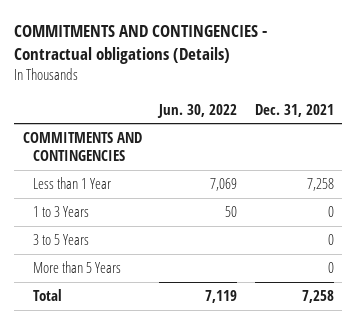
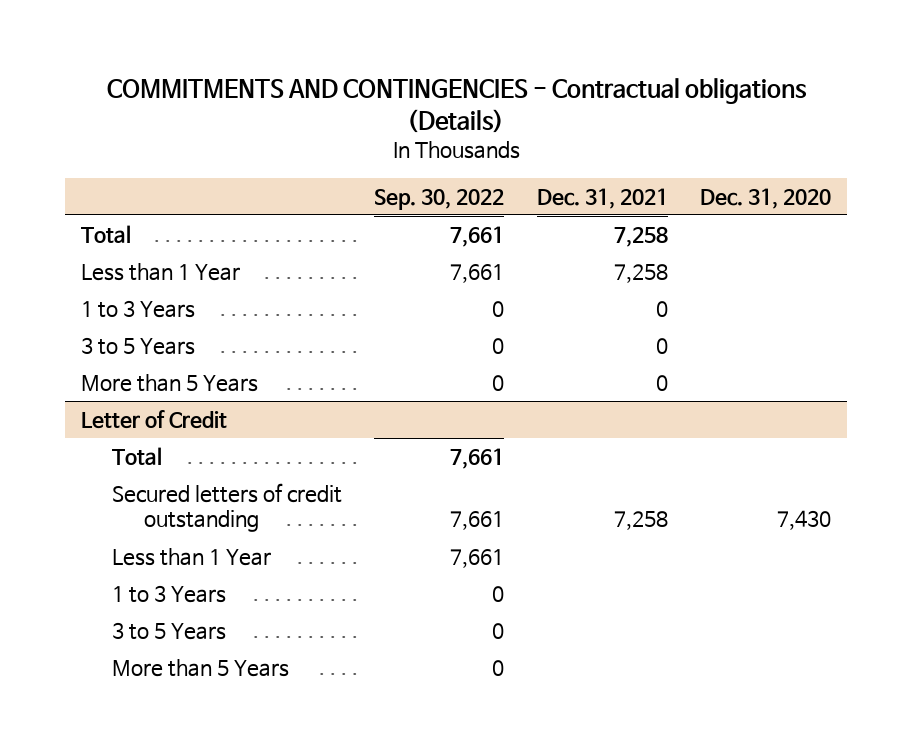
[157,103,238,118] Jun. 30, 2022 -> none
none -> [374,188,505,210] Sep. 30, 2022
none -> [699,187,831,209] Dec. 31, 2020
[22,132,142,162] COMMITMENTS AND CONTINGENCIES -> none
[33,289,63,302] Total -> [81,225,132,244] Total
none -> [81,410,228,430] Letter of Credit
none -> [112,447,163,466] Total
none -> [112,483,343,533] Secured letters of credit outstanding
none -> [112,548,272,567] Less than 1 Year
none -> [112,585,227,604] 1 to 3 Years
none -> [112,622,227,641] 3 to 5 Years
none -> [112,659,290,678] More than 5 Years

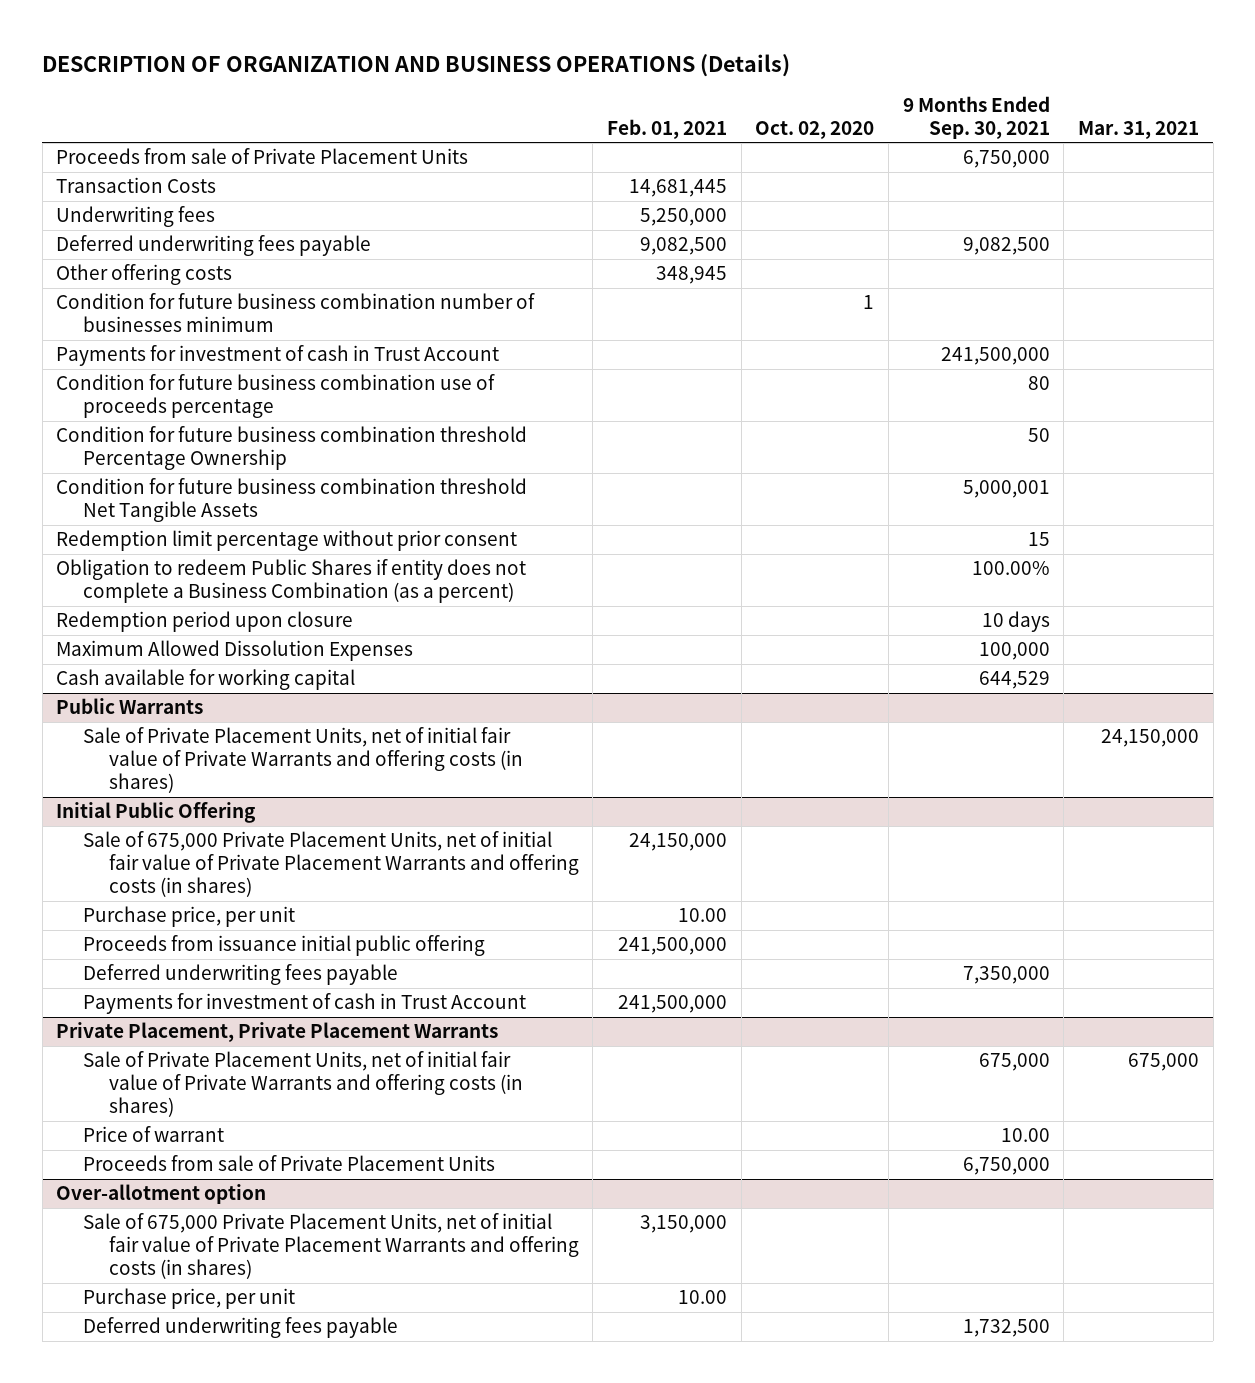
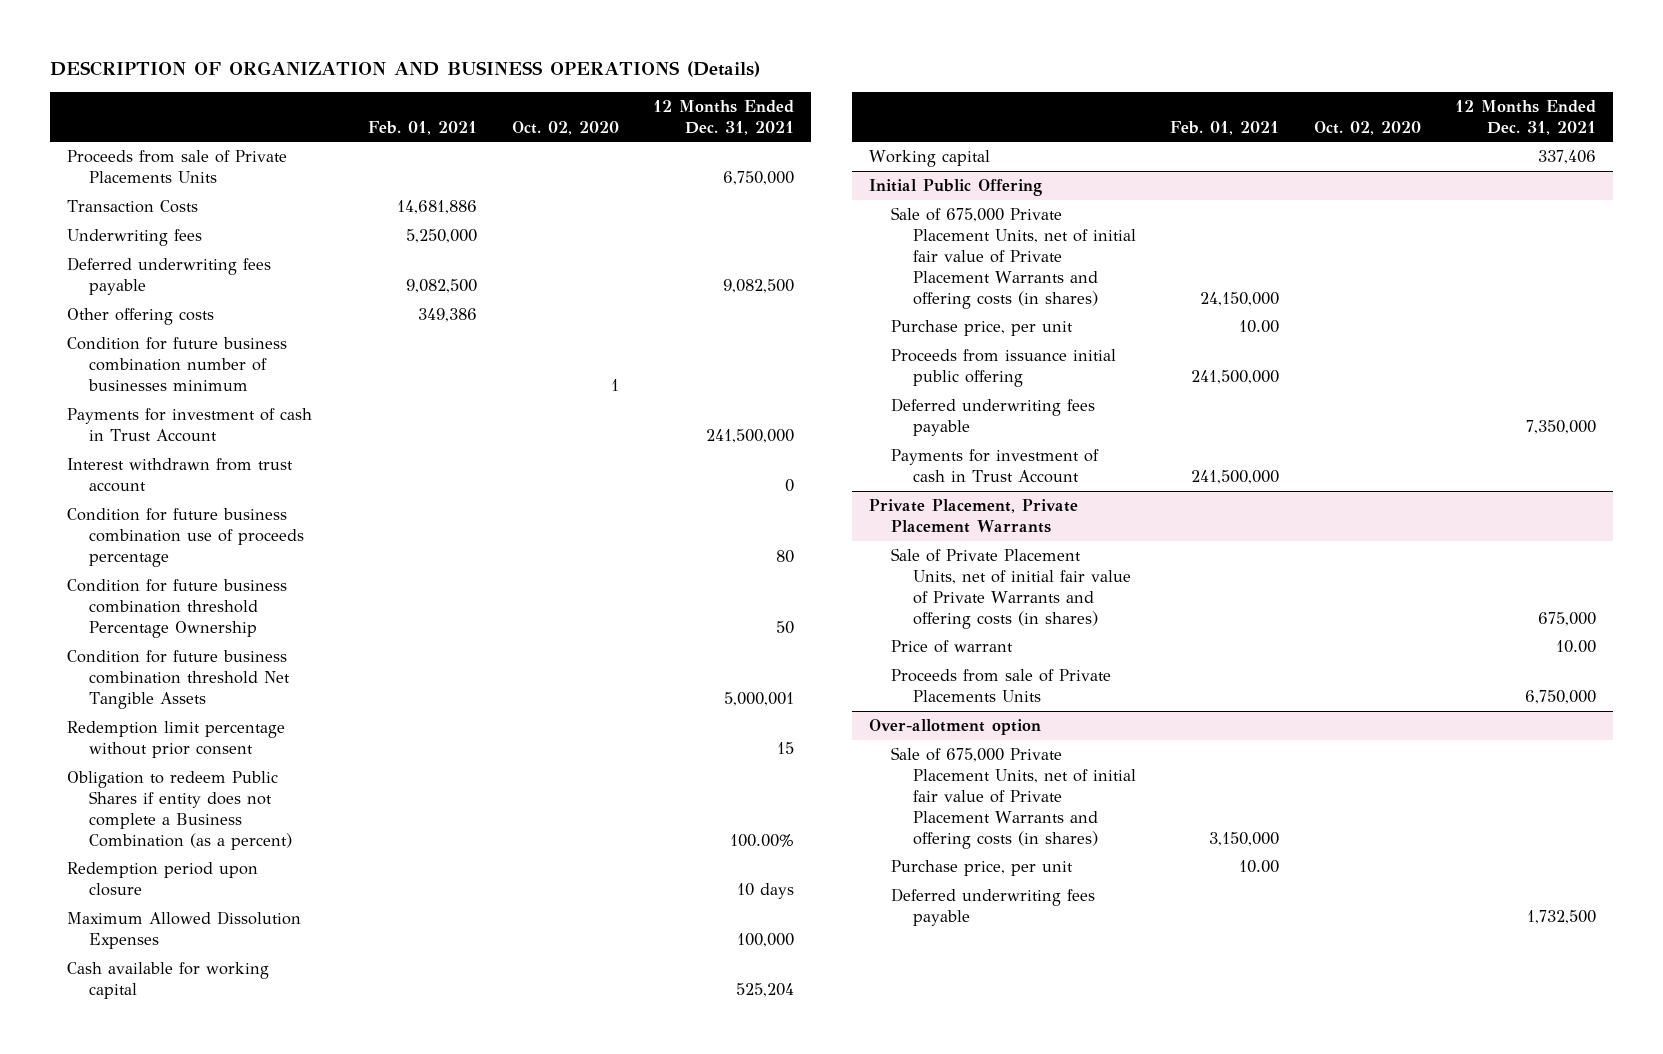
[902,95,1050,139] 9 Months Ended Sep. 30, 2021 -> none
[1077,120,1199,139] Mar. 31, 2021 -> none
none -> [653,99,795,135] 12 Months Ended Dec. 31, 2021
[56,148,469,165] Proceeds from sale of Private Placement Units -> [67,150,288,183] Proceeds from sale of Private Placements Units
[628,179,727,198] 14,681,445 -> [397,200,478,215] 14,681,886
[655,266,727,285] 348,945 -> [418,308,478,323] 349,386
none -> [67,458,294,492] Interest withdrawn from trust account
[56,698,204,715] Public Warrants -> none
[82,727,523,794] Sale of Private Placement Units, net of initial fair value of Private Warrants and offering costs (in shares) -> none
none -> [869,150,991,168] Working capital
[82,1155,495,1172] Proceeds from sale of Private Placement Units -> [890,669,1111,702] Proceeds from sale of Private Placements Units

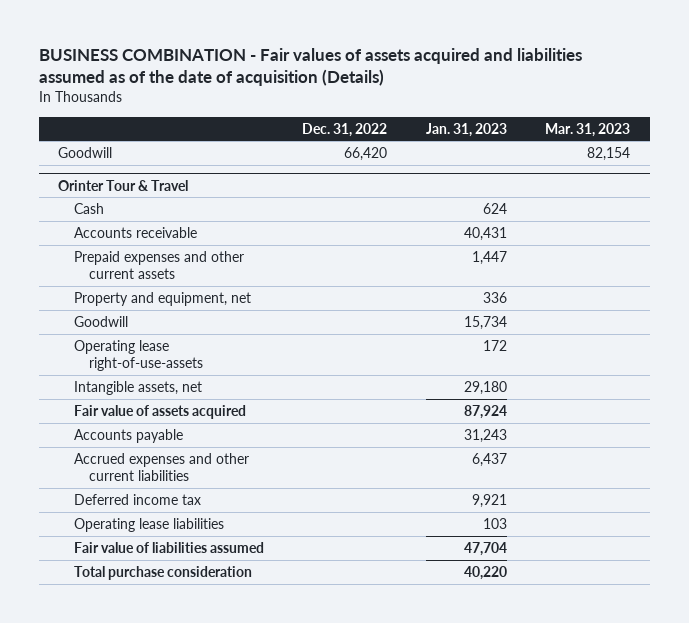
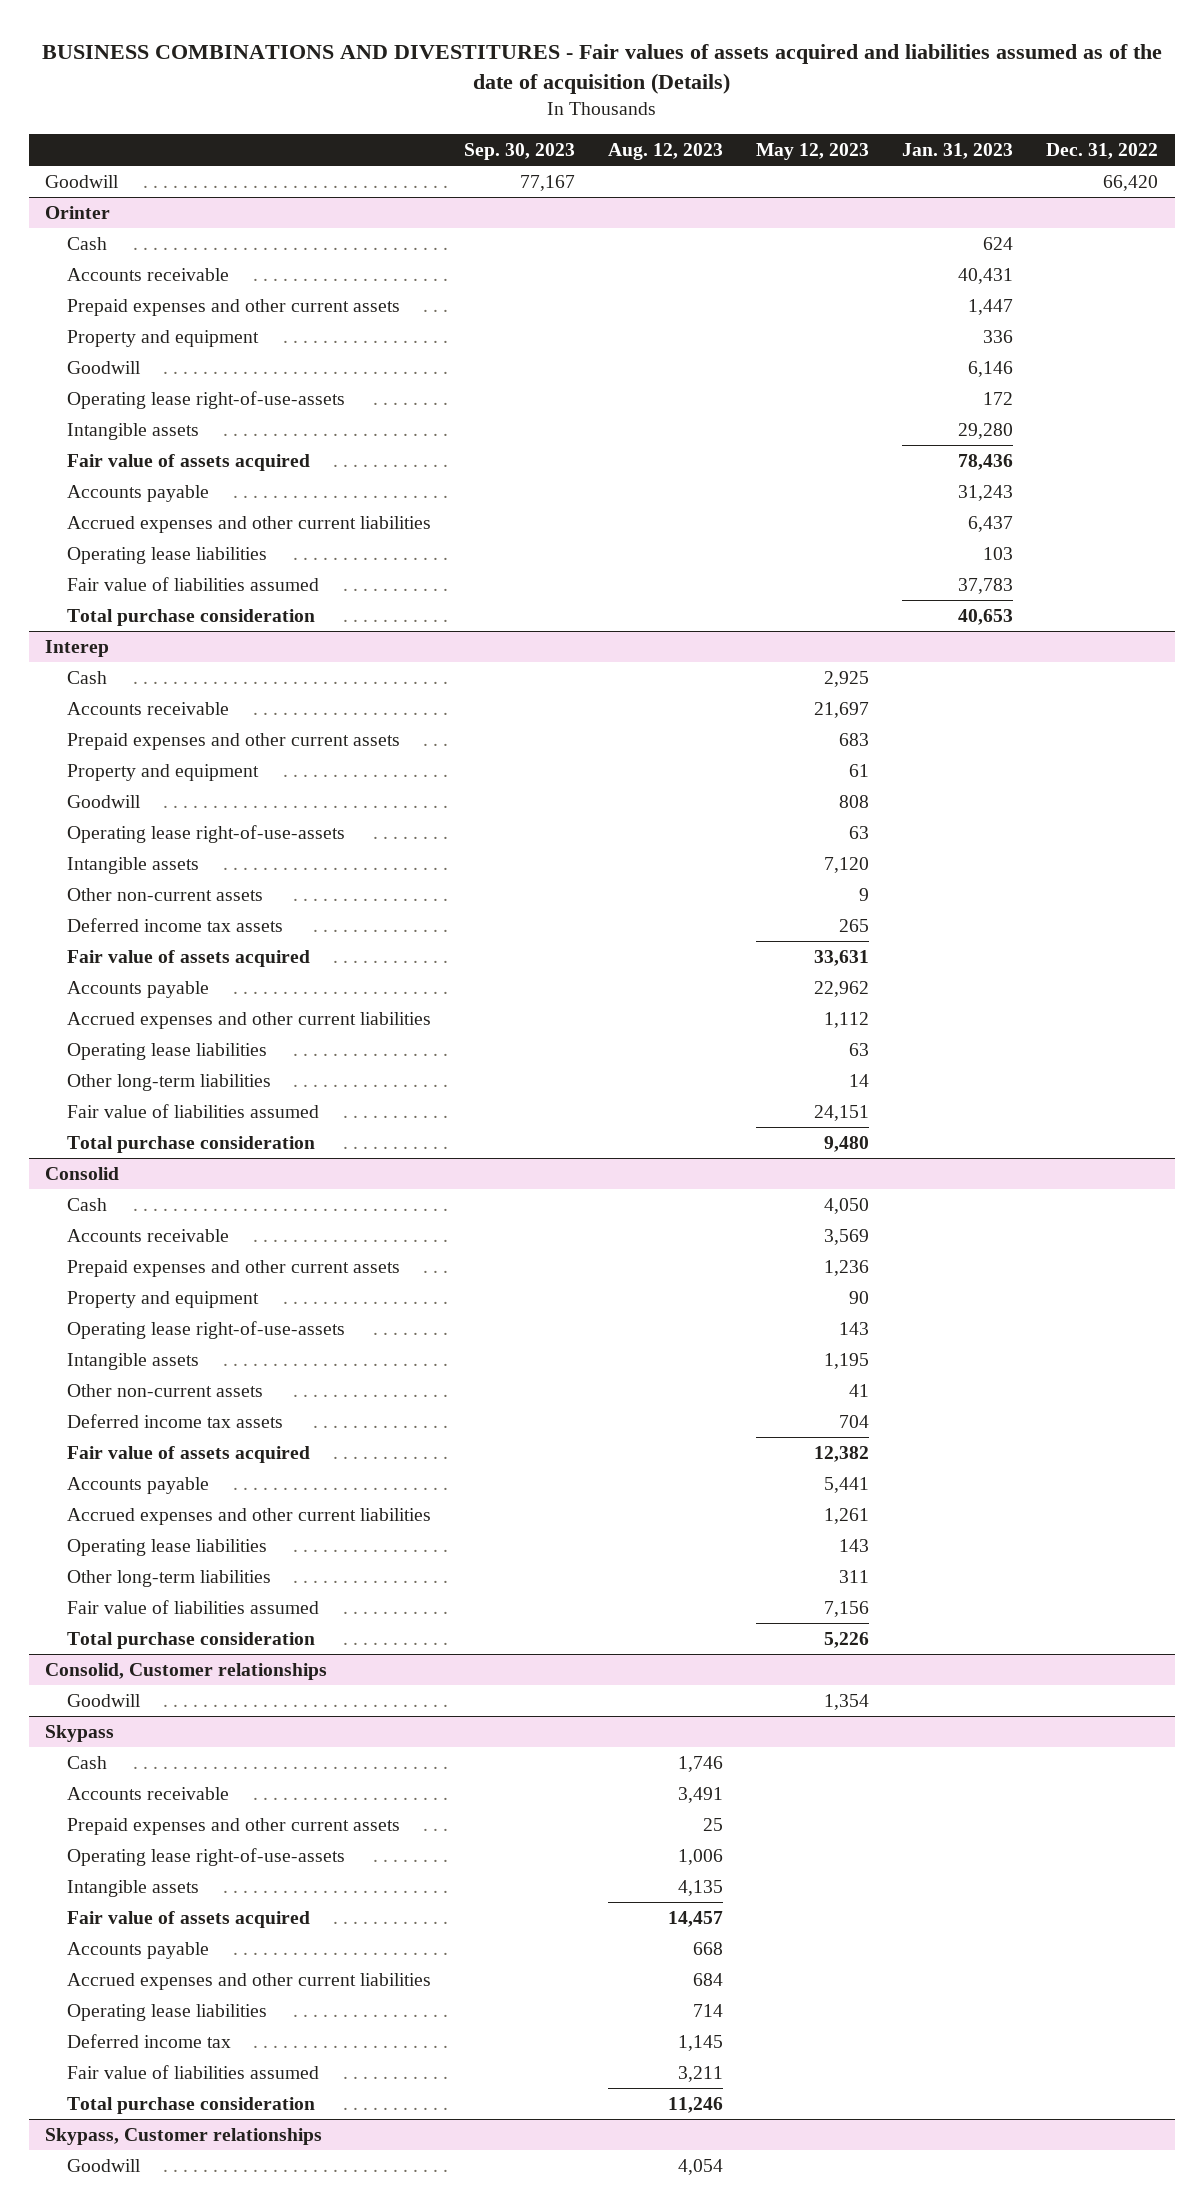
[39,48,583,87] BUSINESS COMBINATION - Fair values of assets acquired and liabilities assumed as of the date of acquisition (Details) -> [41,43,1162,94] BUSINESS COMBINATIONS AND DIVESTITURES - Fair values of assets acquired and liabilities assumed as of the date of acquisition (Details)
[545,122,631,137] Mar. 31, 2023 -> none
none -> [464,142,576,160] Sep. 30, 2023
none -> [608,142,724,160] Aug. 12, 2023
none -> [756,142,870,160] May 12, 2023
[58,179,189,191] Orinter Tour & Travel -> [45,205,111,219] Orinter
[73,292,251,307] Property and equipment, net -> [67,329,260,347] Property and equipment
[463,316,507,331] 15,734 -> [968,360,1014,377] 6,146
[73,381,202,396] Intangible assets, net -> [67,422,200,440] Intangible assets
[463,381,507,396] 29,180 -> [958,422,1014,439] 29,280
[463,405,507,420] 87,924 -> [958,453,1014,470] 78,436
[73,494,201,506] Deferred income tax -> none
[463,542,507,557] 47,704 -> [958,577,1014,594] 37,783
[463,566,507,581] 40,220 -> [958,608,1014,625] 40,653
none -> [45,639,110,657] Interep
none -> [67,670,108,684] Cash
none -> [67,701,230,715] Accounts receivable
none -> [67,732,401,750] Prepaid expenses and other current assets
none -> [67,763,260,781] Property and equipment
none -> [67,794,142,808] Goodwill
none -> [67,824,346,843] Operating lease right-of-use-assets
none -> [67,856,200,874] Intangible assets
none -> [67,887,264,901] Other non-current assets
none -> [67,917,284,932] Deferred income tax assets
none -> [67,949,311,967] Fair value of assets acquired
none -> [67,980,210,998] Accounts payable
none -> [67,1011,432,1029] Accrued expenses and other current liabilities
none -> [67,1042,268,1060] Operating lease liabilities
none -> [67,1073,272,1091] Other long-term liabilities
none -> [67,1103,320,1118] Fair value of liabilities assumed
none -> [67,1135,316,1153] Total purchase consideration
none -> [45,1166,120,1180] Consolid
none -> [67,1197,108,1211] Cash
none -> [67,1228,230,1242] Accounts receivable
none -> [67,1259,401,1277] Prepaid expenses and other current assets
none -> [67,1290,260,1308] Property and equipment
none -> [67,1320,346,1339] Operating lease right-of-use-assets
none -> [67,1352,200,1370] Intangible assets
none -> [67,1383,264,1397] Other non-current assets
none -> [67,1413,284,1428] Deferred income tax assets
none -> [67,1445,311,1463] Fair value of assets acquired
none -> [67,1476,210,1494] Accounts payable
none -> [67,1507,432,1525] Accrued expenses and other current liabilities
none -> [67,1538,268,1556] Operating lease liabilities
none -> [67,1569,272,1587] Other long-term liabilities
none -> [67,1599,320,1614] Fair value of liabilities assumed
none -> [67,1631,316,1649] Total purchase consideration
none -> [45,1662,328,1680] Consolid, Customer relationships
none -> [67,1693,142,1707] Goodwill
none -> [45,1724,115,1742] Skypass
none -> [67,1755,108,1769] Cash
none -> [67,1786,230,1800] Accounts receivable
none -> [67,1817,401,1835] Prepaid expenses and other current assets
none -> [67,1847,346,1866] Operating lease right-of-use-assets
none -> [67,1879,200,1897] Intangible assets
none -> [67,1910,311,1928] Fair value of assets acquired
none -> [67,1941,210,1959] Accounts payable
none -> [67,1972,432,1990] Accrued expenses and other current liabilities
none -> [67,2003,268,2021] Operating lease liabilities
none -> [67,2033,232,2048] Deferred income tax
none -> [67,2064,320,2079] Fair value of liabilities assumed
none -> [67,2096,316,2114] Total purchase consideration
none -> [45,2127,323,2145] Skypass, Customer relationships
none -> [67,2158,142,2172] Goodwill

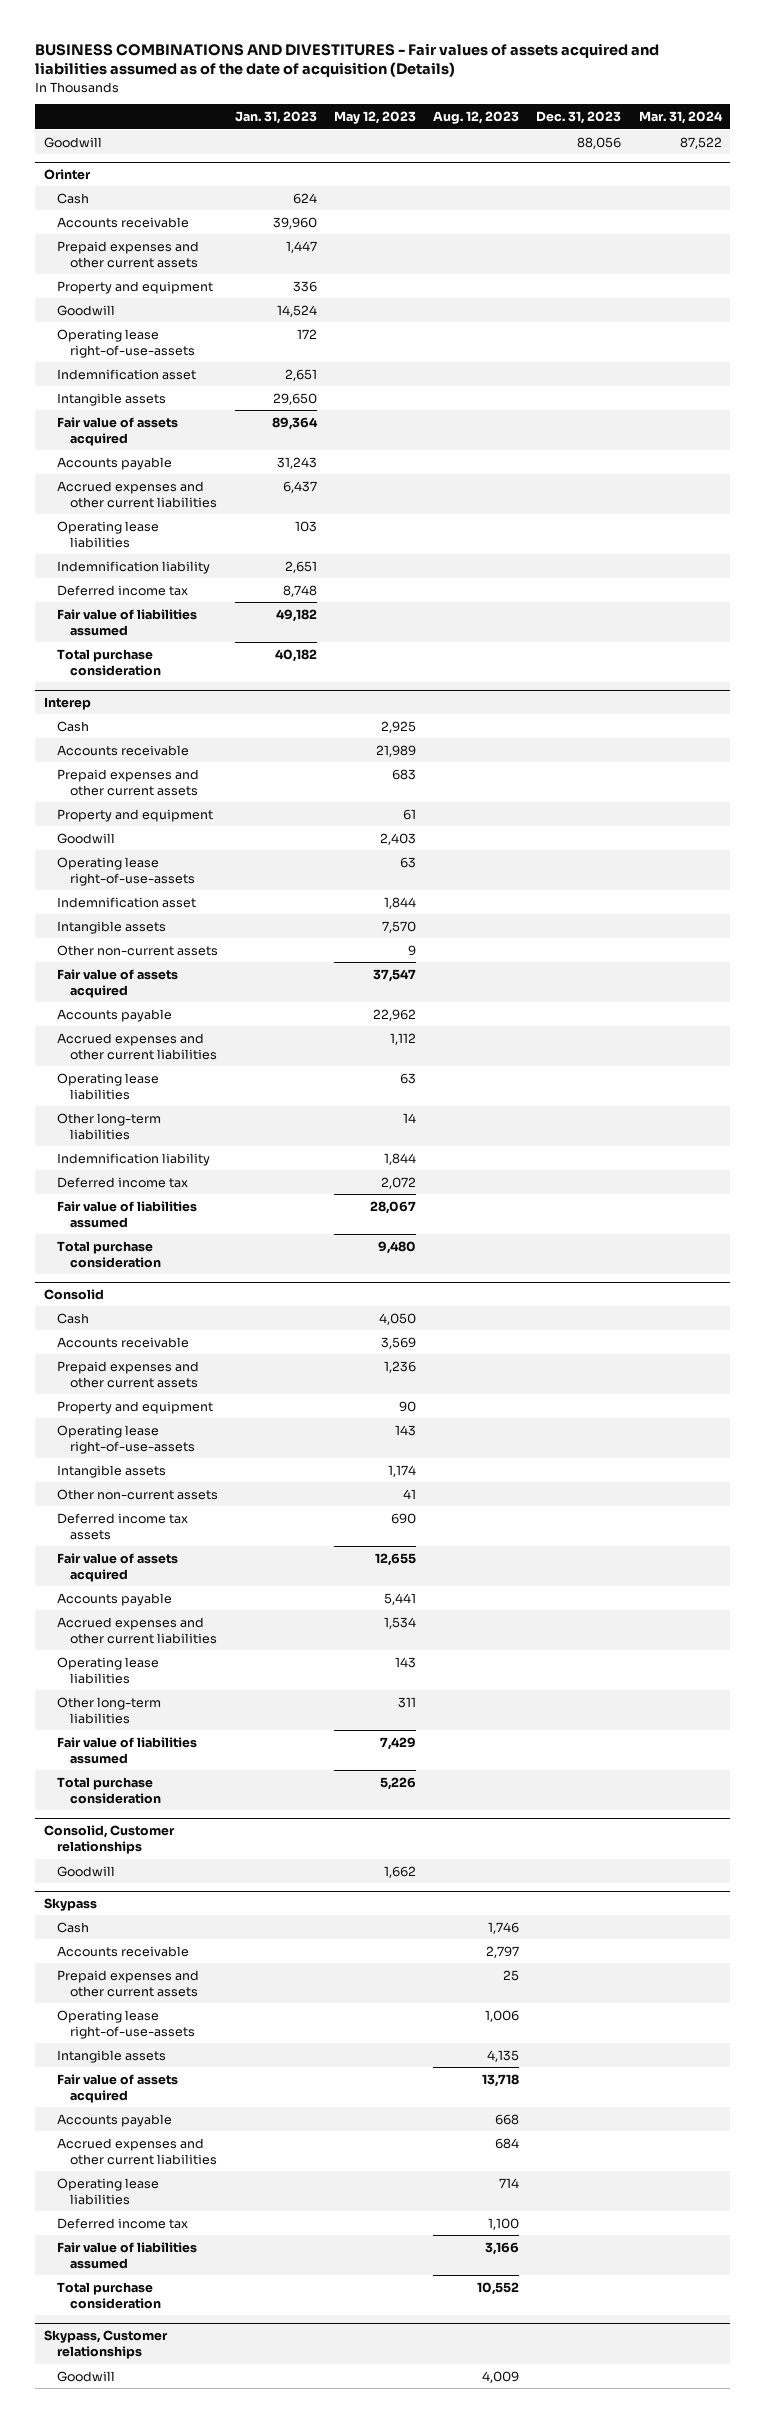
[464,142,576,160] Sep. 30, 2023 -> none
[1046,142,1159,159] Dec. 31, 2022 -> none
none -> [536,110,622,124] Dec. 31, 2023
none -> [638,110,723,124] Mar. 31, 2024
[958,267,1014,284] 40,431 -> [273,216,318,229] 39,960
[968,360,1014,377] 6,146 -> [277,304,318,317] 14,524
none -> [56,368,196,380] Indemnification asset
[958,422,1014,439] 29,280 -> [273,392,318,405] 29,650
[958,453,1014,470] 78,436 -> [272,416,319,430] 89,364
none -> [56,560,210,574] Indemnification liability
none -> [56,584,188,596] Deferred income tax
[958,577,1014,594] 37,783 -> [276,608,318,622] 49,182
[958,608,1014,625] 40,653 -> [275,648,318,662] 40,182
[814,701,870,718] 21,697 -> [376,744,417,757] 21,989
[839,794,870,808] 808 -> [380,832,417,845] 2,403
none -> [56,896,196,908] Indemnification asset
[824,856,870,873] 7,120 -> [382,920,417,933] 7,570
[67,917,284,932] Deferred income tax assets -> none
[814,949,870,966] 33,631 -> [373,968,417,982] 37,547
none -> [56,1152,210,1166] Indemnification liability
none -> [56,1176,188,1188] Deferred income tax
[814,1104,870,1121] 24,151 -> [370,1200,417,1214] 28,067
[824,1352,870,1369] 1,195 -> [388,1464,417,1477] 1,174
[839,1414,870,1428] 704 -> [391,1512,417,1524] 690
[814,1445,870,1462] 12,382 -> [375,1552,417,1566] 12,655
[824,1507,870,1524] 1,261 -> [384,1616,417,1629] 1,534
[824,1600,870,1617] 7,156 -> [380,1736,417,1750] 7,429
[824,1693,870,1710] 1,354 -> [384,1865,417,1878] 1,662
[678,1786,724,1803] 3,491 -> [486,1945,520,1958] 2,797
[668,1910,724,1927] 14,457 -> [482,2073,520,2087] 13,718
[678,2034,724,2051] 1,145 -> [488,2217,520,2230] 1,100
[678,2065,724,2082] 3,211 -> [485,2241,520,2255] 3,166
[668,2096,724,2113] 11,246 -> [477,2281,520,2295] 10,552
[678,2158,724,2175] 4,054 -> [482,2370,520,2383] 4,009

